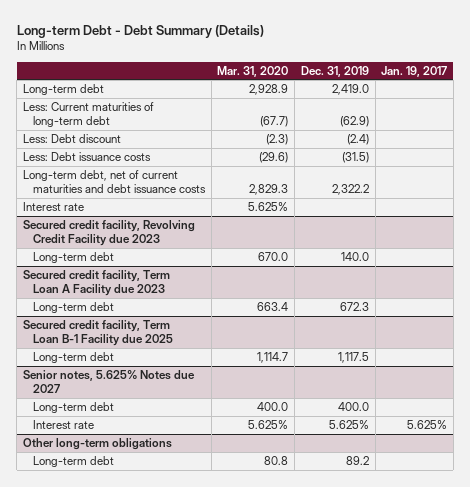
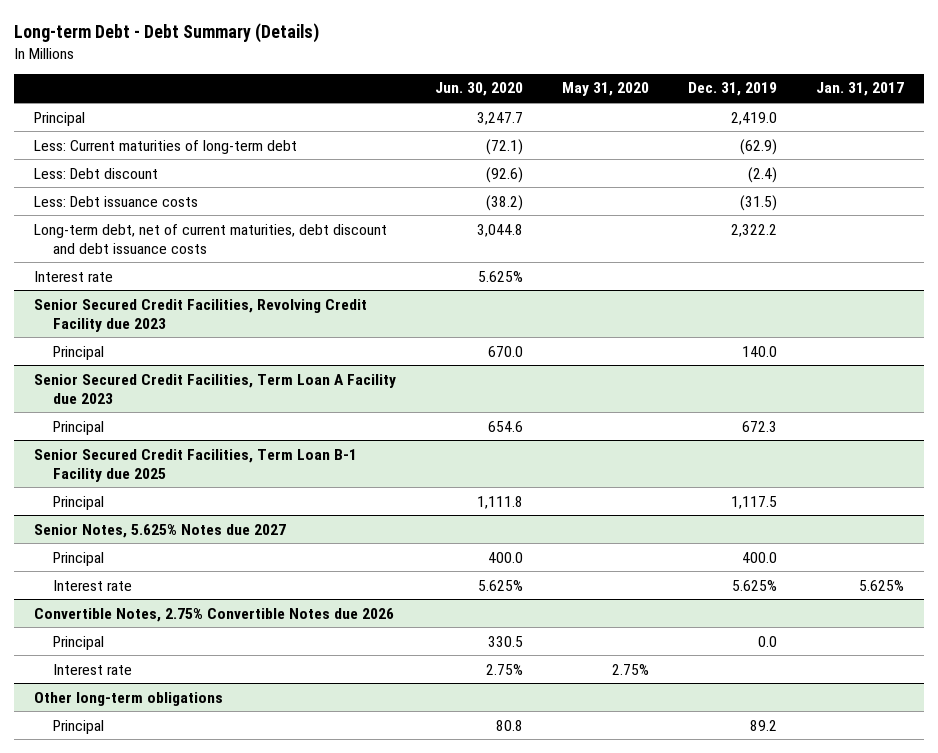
[217,65,289,77] Mar. 31, 2020 -> none
[381,65,448,77] Jan. 19, 2017 -> none
none -> [434,82,523,97] Jun. 30, 2020
none -> [561,82,649,97] May 31, 2020
none -> [816,82,905,97] Jan. 31, 2017
[22,83,104,95] Long-term debt -> [33,111,85,126] Principal
[22,169,207,194] Long-term debt, net of current maturities and debt issuance costs -> [33,223,387,254] Long-term debt, net of current maturities, debt discount and debt issuance costs
[22,219,195,247] Secured credit facility, Revolving Credit Facility due 2023 -> [33,298,367,332] Senior Secured Credit Facilities, Revolving Credit Facility due 2023
[33,251,115,263] Long-term debt -> [53,345,105,360] Principal
[22,269,170,297] Secured credit facility, Term Loan A Facility due 2023 -> [33,373,396,404] Senior Secured Credit Facilities, Term Loan A Facility due 2023
[33,301,115,313] Long-term debt -> [53,420,105,435] Principal
[22,319,174,347] Secured credit facility, Term Loan B-1 Facility due 2025 -> [33,448,357,482] Senior Secured Credit Facilities, Term Loan B-1 Facility due 2025
[33,351,115,363] Long-term debt -> [53,495,105,510] Principal
[22,369,195,394] Senior notes, 5.625% Notes due 2027 -> [33,523,286,538] Senior Notes, 5.625% Notes due 2027
[33,401,115,413] Long-term debt -> [53,551,105,566] Principal
none -> [33,607,394,622] Convertible Notes, 2.75% Convertible Notes due 2026
none -> [53,635,105,650] Principal
none -> [53,663,133,675] Interest rate
[33,455,115,467] Long-term debt -> [53,719,105,734] Principal

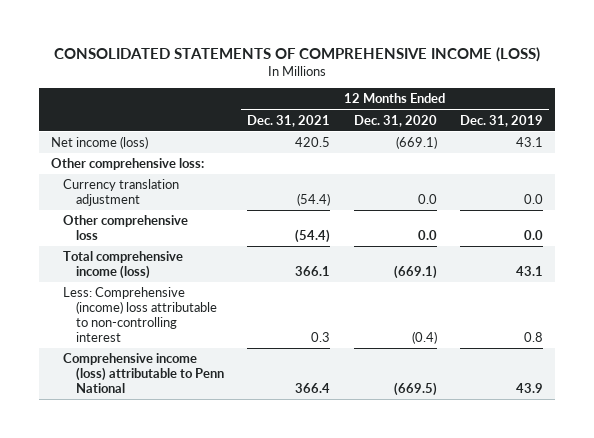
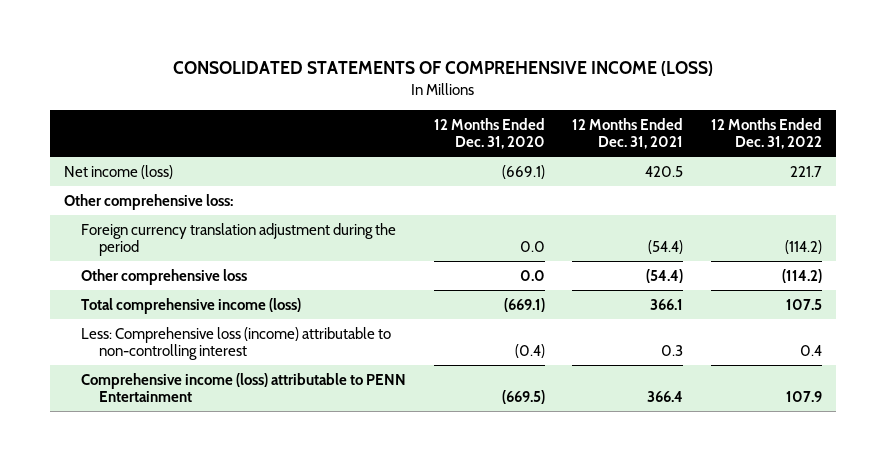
[459,114,543,127] Dec. 31, 2019 -> none
none -> [710,117,822,150] 12 Months Ended Dec. 31, 2022
[63,179,180,207] Currency translation adjustment -> [81,222,397,257] Foreign currency translation adjustment during the period
[63,287,217,343] Less: Comprehensive (income) loss attributable to non-controlling interest -> [81,326,392,361] Less: Comprehensive loss (income) attributable to non-controlling interest
[63,353,224,394] Comprehensive income (loss) attributable to Penn National -> [81,372,407,403] Comprehensive income (loss) attributable to PENN Entertainment

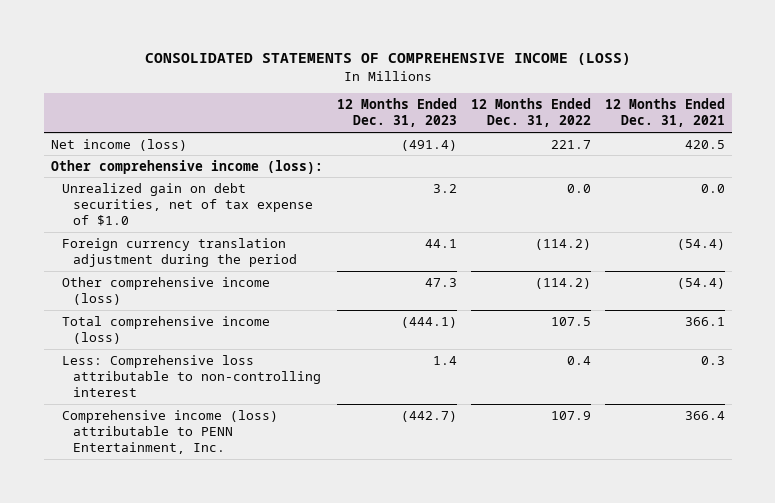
[433,117,545,150] 12 Months Ended Dec. 31, 2020 -> none
none -> [336,98,457,128] 12 Months Ended Dec. 31, 2023
[64,193,234,210] Other comprehensive loss: -> [50,159,323,174] Other comprehensive income (loss):
none -> [62,182,314,227] Unrealized gain on debt securities, net of tax expense of $1.0
[81,268,248,285] Other comprehensive loss -> [62,276,271,305] Other comprehensive income (loss)
[81,326,392,361] Less: Comprehensive loss (income) attributable to non-controlling interest -> [62,354,322,398] Less: Comprehensive loss attributable to non-controlling interest
[81,372,407,403] Comprehensive income (loss) attributable to PENN Entertainment -> [62,409,279,455] Comprehensive income (loss) attributable to PENN Entertainment, Inc.

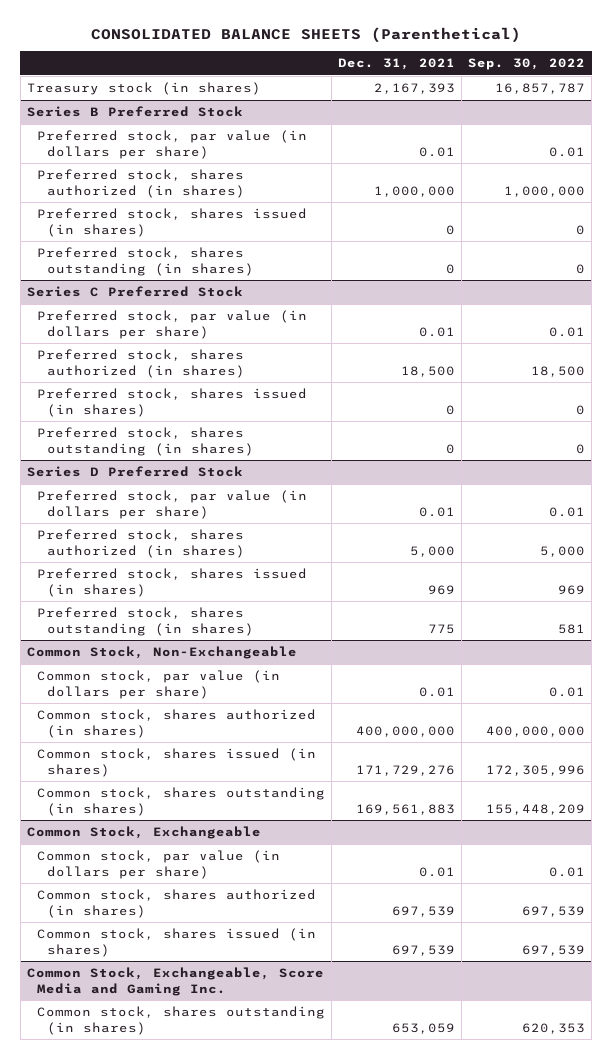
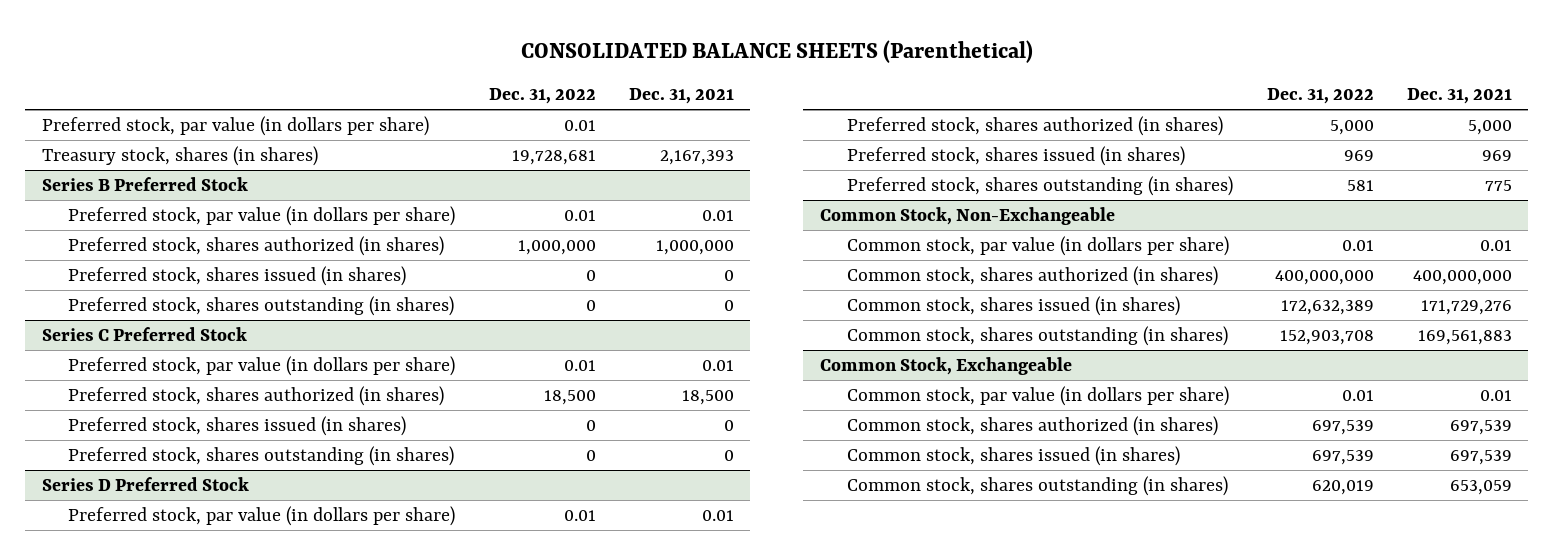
[468,58,586,71] Sep. 30, 2022 -> none
none -> [488,88,596,105] Dec. 31, 2022
none -> [41,115,429,136] Preferred stock, par value (in dollars per share)
[26,82,261,96] Treasury stock (in shares) -> [41,145,318,166] Treasury stock, shares (in shares)
[26,967,324,996] Common Stock, Exchangeable, Score Media and Gaming Inc. -> none

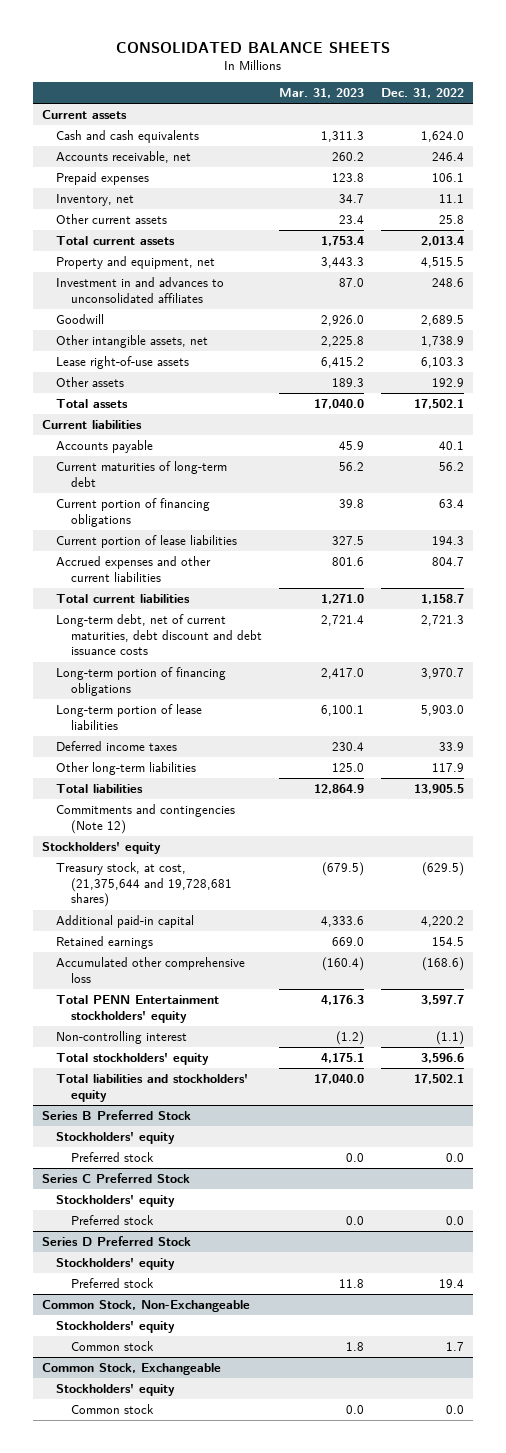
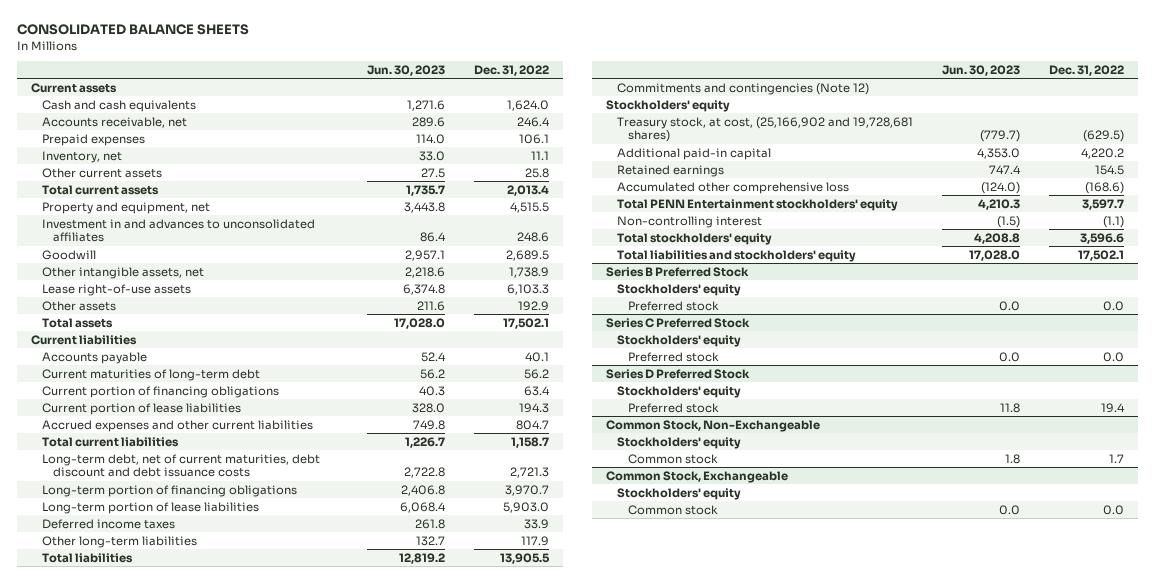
[278,88,364,99] Mar. 31, 2023 -> none
none -> [367,64,446,76] Jun. 30, 2023
[56,862,232,908] Treasury stock, at cost, (21,375,644 and 19,728,681 shares) -> [617,116,914,143] Treasury stock, at cost, (25,166,902 and 19,728,681 shares)

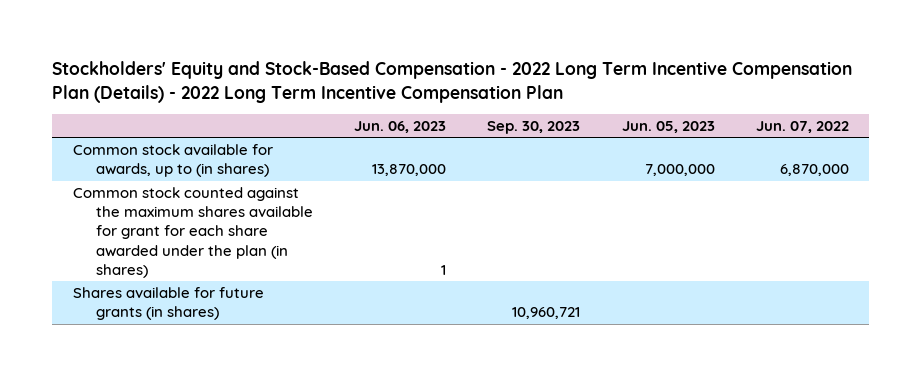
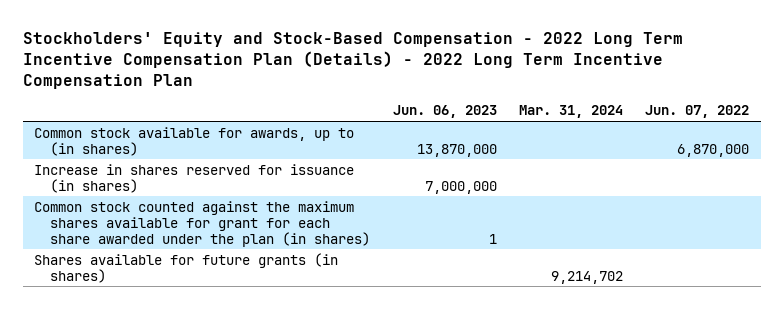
[487,120,581,134] Sep. 30, 2023 -> none
[621,120,715,133] Jun. 05, 2023 -> none
none -> [518,105,623,119] Mar. 31, 2024
none -> [33,163,354,193] Increase in shares reserved for issuance (in shares)

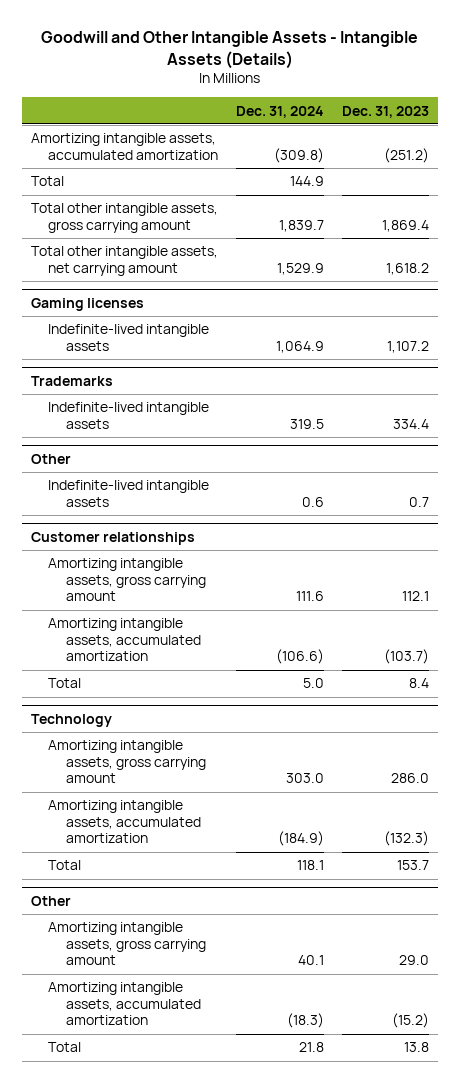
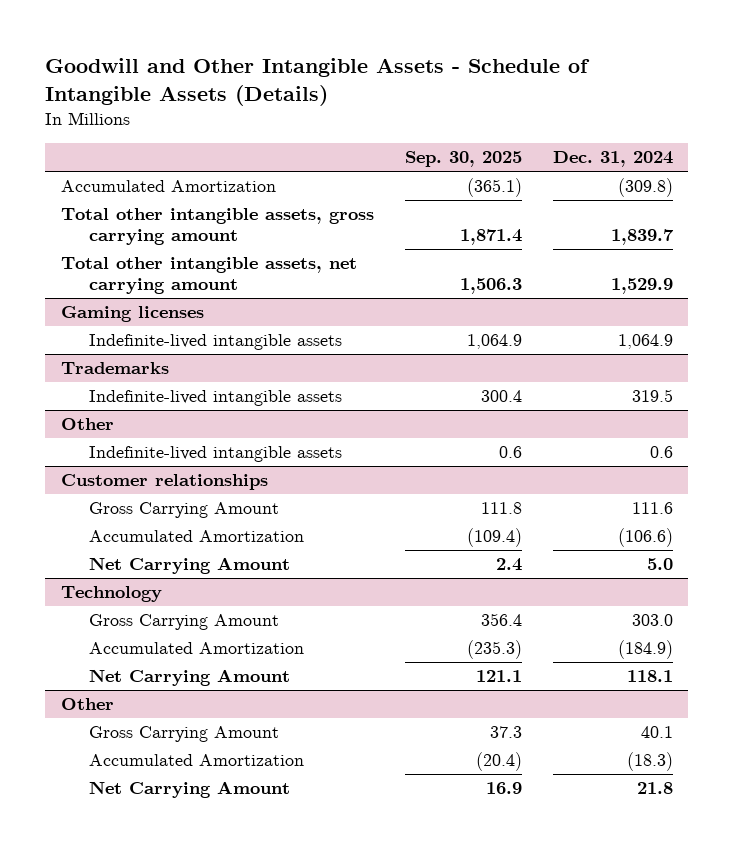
[40,31,418,69] Goodwill and Other Intangible Assets - Intangible Assets (Details) -> [45,57,591,106] Goodwill and Other Intangible Assets - Schedule of Intangible Assets (Details)
[341,105,429,118] Dec. 31, 2023 -> none
none -> [404,151,522,168] Sep. 30, 2025
[30,176,64,187] Total -> none
[30,133,219,160] Amortizing intangible assets, accumulated amortization -> [60,180,276,193] Accumulated Amortization
[48,558,206,602] Amortizing intangible assets, gross carrying amount -> [88,502,279,519] Gross Carrying Amount
[48,618,201,662] Amortizing intangible assets, accumulated amortization -> [88,530,304,543] Accumulated Amortization
[48,678,82,689] Total -> [88,557,290,575] Net Carrying Amount
[48,740,206,784] Amortizing intangible assets, gross carrying amount -> [88,614,279,631] Gross Carrying Amount
[48,800,201,844] Amortizing intangible assets, accumulated amortization -> [88,642,304,655] Accumulated Amortization
[48,860,82,871] Total -> [88,669,290,687] Net Carrying Amount
[48,922,206,966] Amortizing intangible assets, gross carrying amount -> [88,726,279,743] Gross Carrying Amount
[48,982,201,1026] Amortizing intangible assets, accumulated amortization -> [88,754,304,767] Accumulated Amortization
[48,1042,82,1053] Total -> [88,781,290,799] Net Carrying Amount

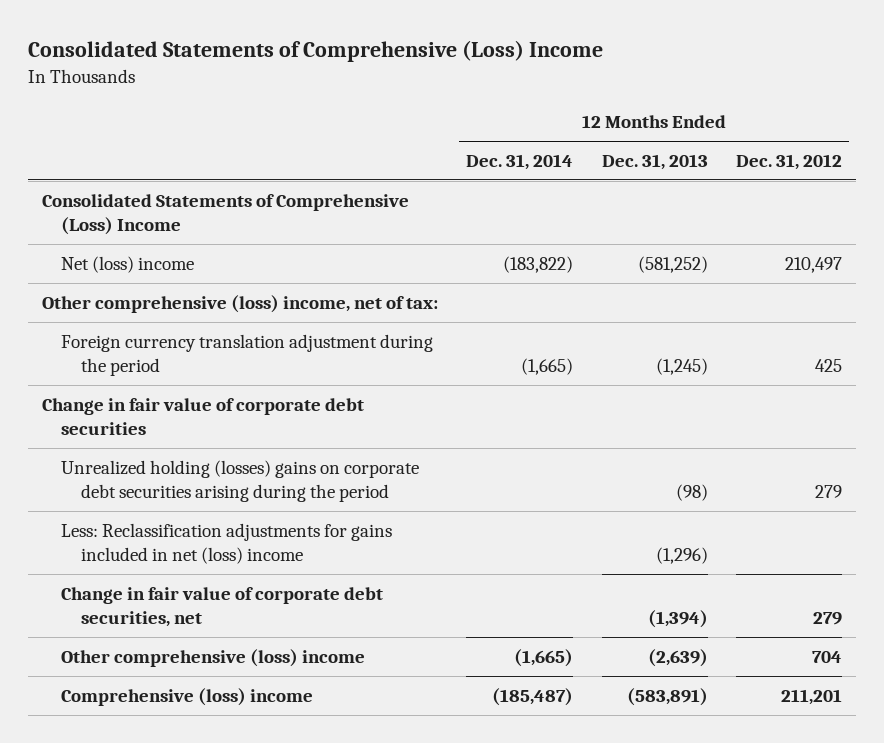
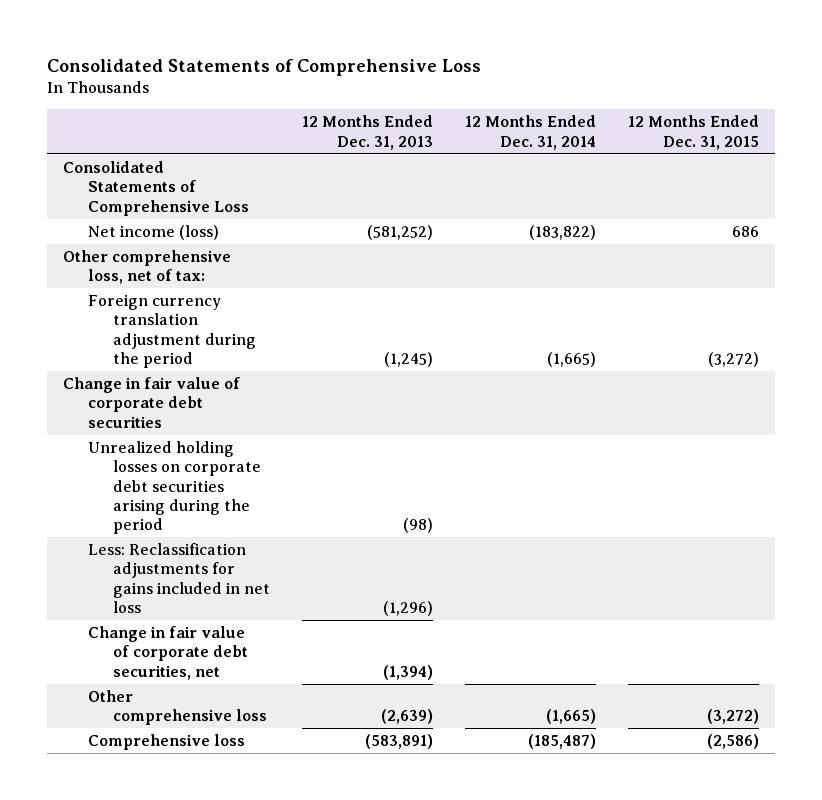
[27,40,603,63] Consolidated Statements of Comprehensive (Loss) Income -> [47,58,482,76] Consolidated Statements of Comprehensive Loss
[736,154,843,171] Dec. 31, 2012 -> none
none -> [627,115,759,150] 12 Months Ended Dec. 31, 2015
[41,193,409,235] Consolidated Statements of Comprehensive (Loss) Income -> [63,161,250,216] Consolidated Statements of Comprehensive Loss
[61,255,195,273] Net (loss) income -> [88,225,220,241] Net income (loss)
[41,294,438,313] Other comprehensive (loss) income, net of tax: -> [63,250,232,285] Other comprehensive loss, net of tax:
[61,459,420,502] Unrealized holding (losses) gains on corporate debt securities arising during the period -> [88,441,261,535] Unrealized holding losses on corporate debt securities arising during the period
[61,522,393,564] Less: Reclassification adjustments for gains included in net (loss) income -> [88,543,270,613] Less: Reclassification adjustments for gains included in net loss
[61,648,366,667] Other comprehensive (loss) income -> [88,690,267,726] Other comprehensive loss
[61,687,314,706] Comprehensive (loss) income -> [88,734,246,751] Comprehensive loss

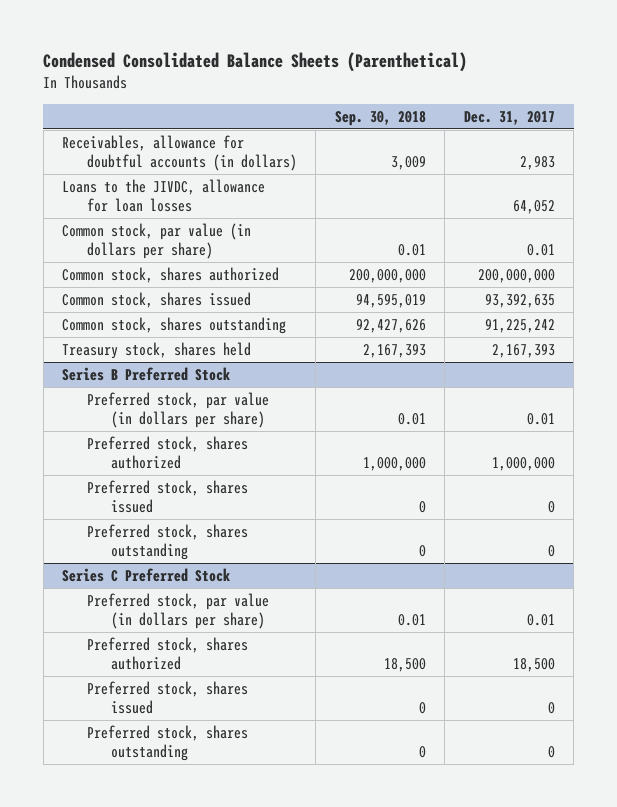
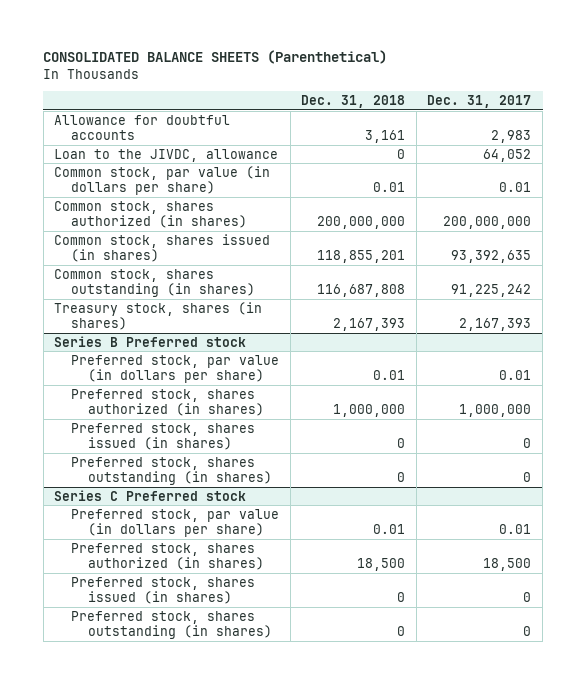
[43,52,468,73] Condensed Consolidated Balance Sheets (Parenthetical) -> [43,50,388,65] CONSOLIDATED BALANCE SHEETS (Parenthetical)
[334,110,426,126] Sep. 30, 2018 -> none
none -> [301,94,406,108] Dec. 31, 2018
[62,134,297,172] Receivables, allowance for doubtful accounts (in dollars) -> [54,114,231,141] Allowance for doubtful accounts
[62,178,266,213] Loans to the JIVDC, allowance for loan losses -> [54,148,279,162] Loan to the JIVDC, allowance
[62,266,280,283] Common stock, shares authorized -> [54,200,248,229] Common stock, shares authorized (in shares)
[62,291,252,308] Common stock, shares issued -> [54,233,271,263] Common stock, shares issued (in shares)
[62,316,287,334] Common stock, shares outstanding -> [54,268,256,298] Common stock, shares outstanding (in shares)
[62,341,252,359] Treasury stock, shares held -> [54,301,263,331] Treasury stock, shares (in shares)
[62,366,231,381] Series B Preferred Stock -> [54,335,247,347] Series B Preferred stock
[86,435,248,470] Preferred stock, shares authorized -> [71,388,265,417] Preferred stock, shares authorized (in shares)
[86,479,248,514] Preferred stock, shares issued -> [71,422,256,451] Preferred stock, shares issued (in shares)
[86,523,248,561] Preferred stock, shares outstanding -> [71,456,273,486] Preferred stock, shares outstanding (in shares)
[62,567,231,582] Series C Preferred Stock -> [54,489,247,501] Series C Preferred stock
[86,636,248,671] Preferred stock, shares authorized -> [71,542,265,571] Preferred stock, shares authorized (in shares)
[86,680,248,715] Preferred stock, shares issued -> [71,576,256,605] Preferred stock, shares issued (in shares)
[86,724,248,762] Preferred stock, shares outstanding -> [71,610,273,640] Preferred stock, shares outstanding (in shares)

